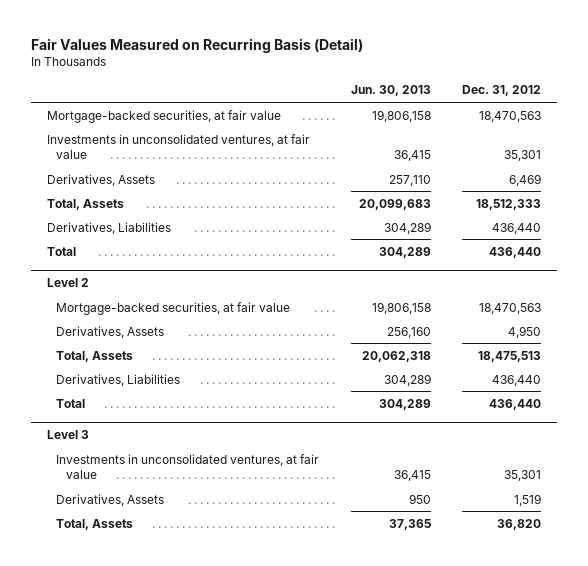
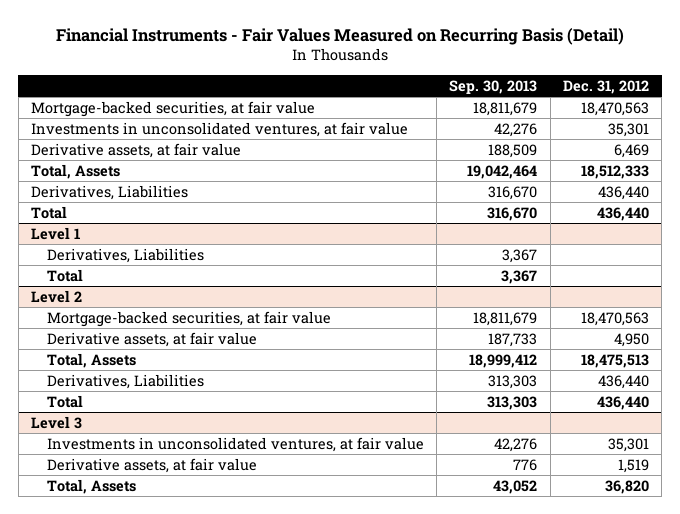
[30,37,363,53] Fair Values Measured on Recurring Basis (Detail) -> [55,27,624,45] Financial Instruments - Fair Values Measured on Recurring Basis (Detail)
[350,85,431,97] Jun. 30, 2013 -> none
none -> [449,79,538,94] Sep. 30, 2013
[46,173,155,186] Derivatives, Assets -> [30,142,241,158] Derivative assets, at fair value
none -> [30,226,80,240] Level 1
none -> [46,247,204,263] Derivatives, Liabilities
none -> [46,268,83,282] Total
[56,325,165,338] Derivatives, Assets -> [46,331,257,347] Derivative assets, at fair value
[56,493,165,506] Derivatives, Assets -> [46,457,257,473] Derivative assets, at fair value

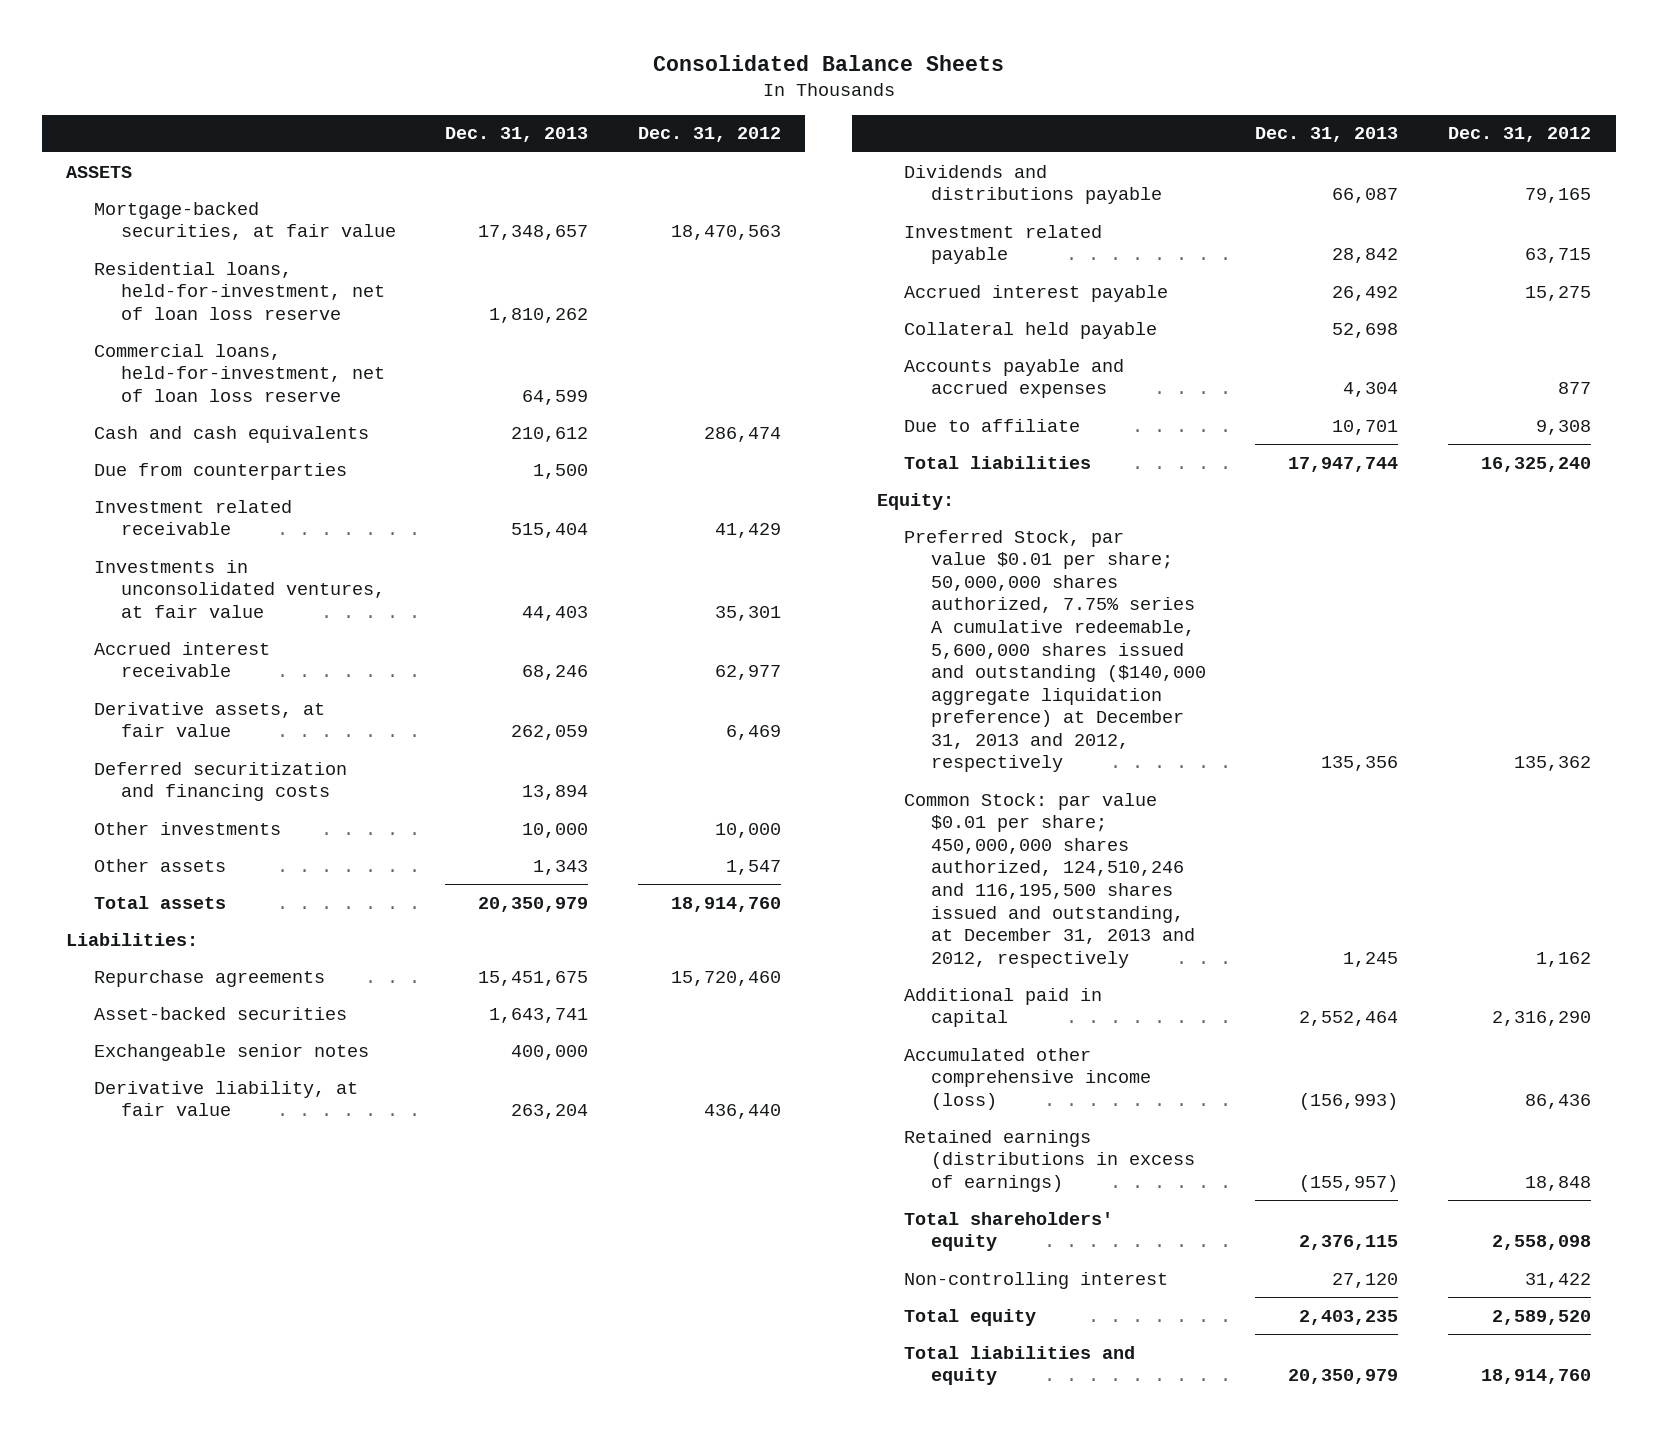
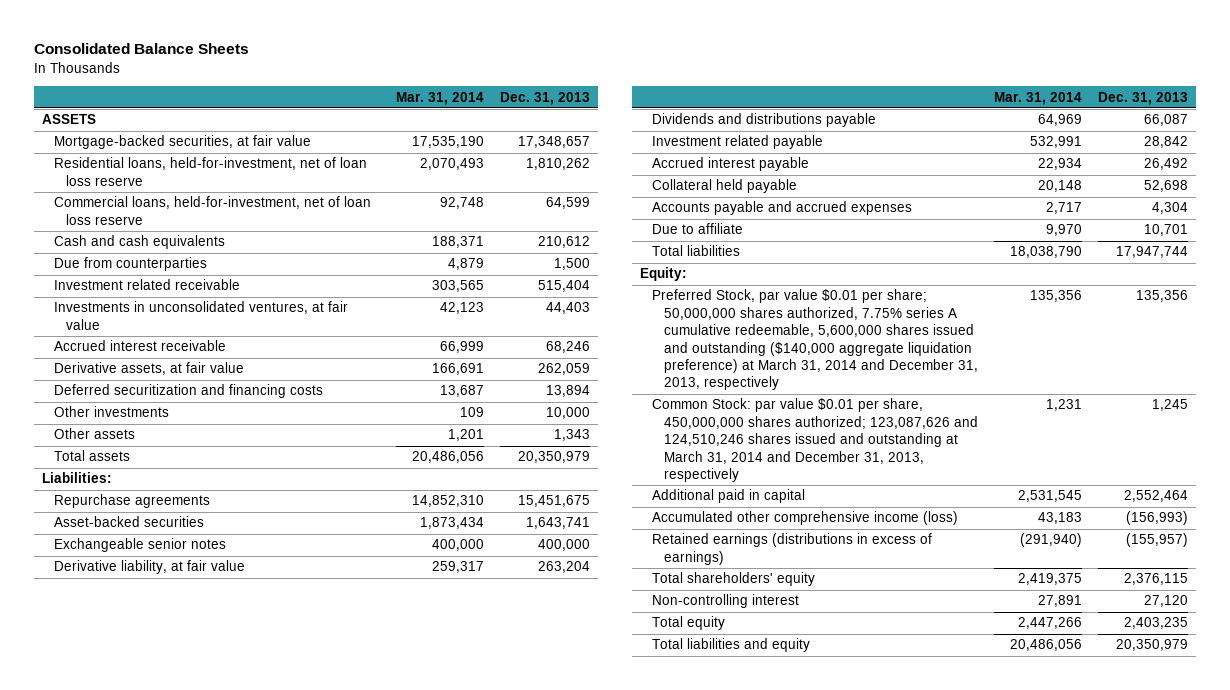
[637,127,781,143] Dec. 31, 2012 -> none
none -> [395,91,484,105] Mar. 31, 2014
[903,529,1207,773] Preferred Stock, par value $0.01 per share; 50,000,000 shares authorized, 7.75% series A cumulative redeemable, 5,600,000 shares issued and outstanding ($140,000 aggregate liquidation preference) at December 31, 2013 and 2012, respectively -> [651,289,978,391] Preferred Stock, par value $0.01 per share; 50,000,000 shares authorized, 7.75% series A cumulative redeemable, 5,600,000 shares issued and outstanding ($140,000 aggregate liquidation preference) at March 31, 2014 and December 31, 2013, respectively
[903,792,1196,968] Common Stock: par value $0.01 per share; 450,000,000 shares authorized, 124,510,246 and 116,195,500 shares issued and outstanding, at December 31, 2013 and 2012, respectively -> [651,398,978,483] Common Stock: par value $0.01 per share, 450,000,000 shares authorized; 123,087,626 and 124,510,246 shares issued and outstanding at March 31, 2014 and December 31, 2013, respectively

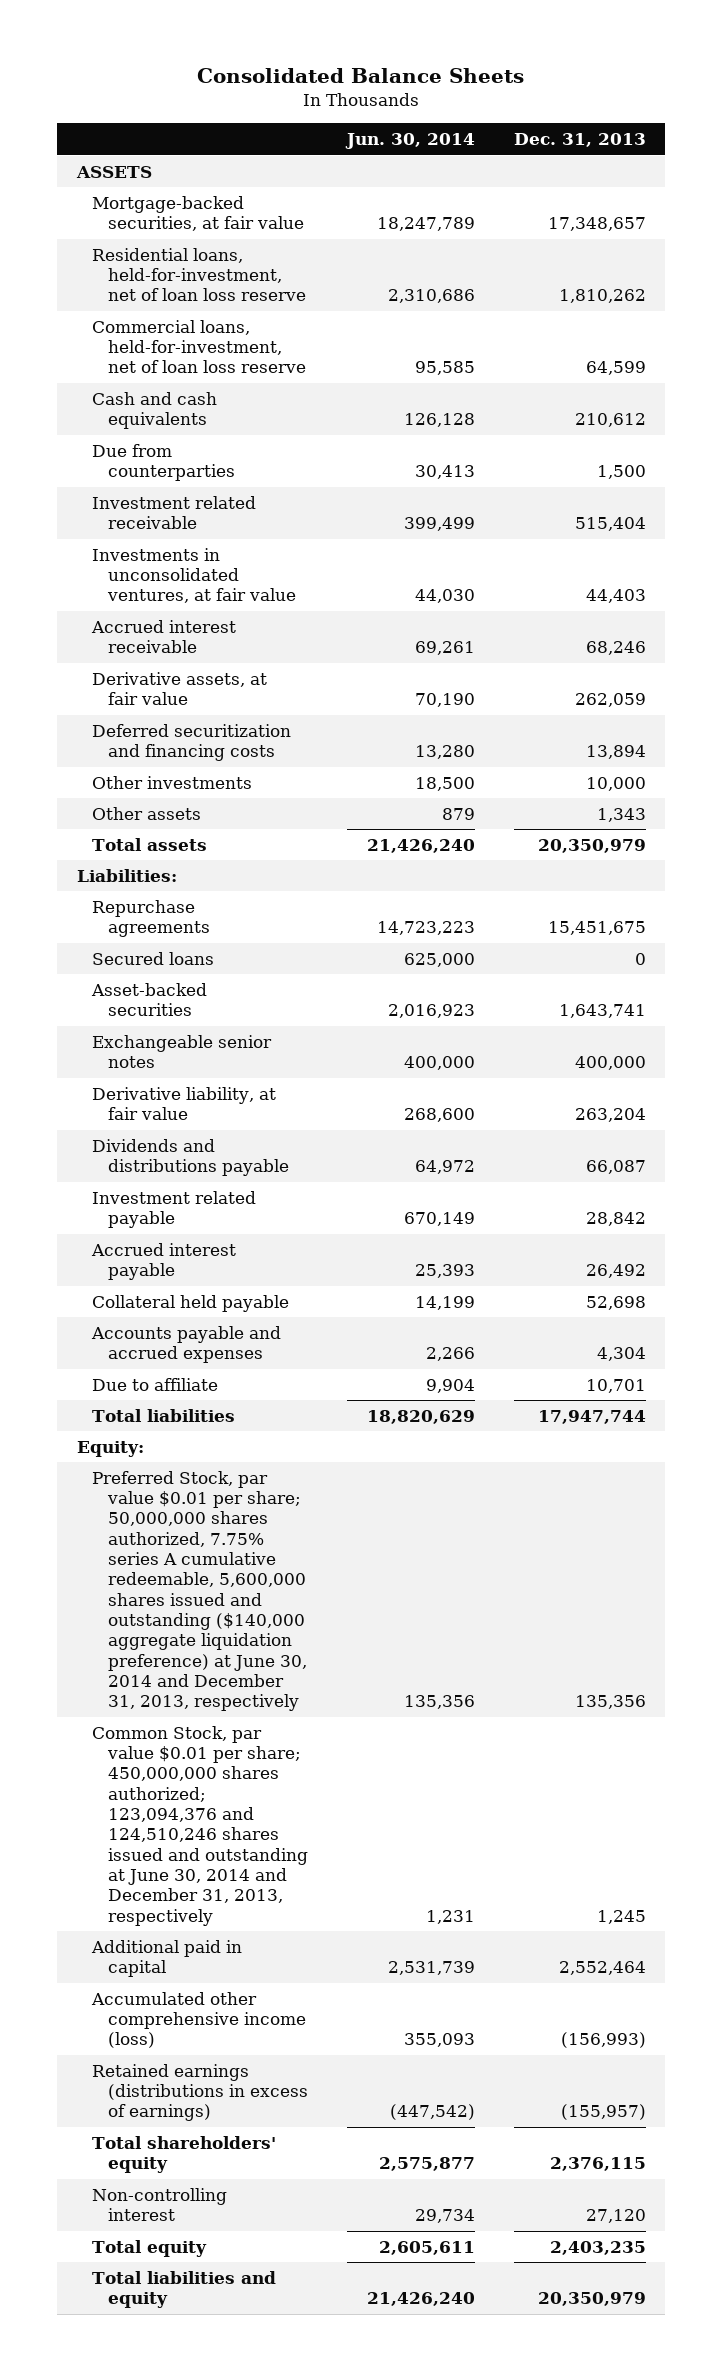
[395,91,484,105] Mar. 31, 2014 -> none
none -> [344,133,475,150] Jun. 30, 2014
none -> [92,951,215,965] Secured loans
[651,289,978,391] Preferred Stock, par value $0.01 per share; 50,000,000 shares authorized, 7.75% series A cumulative redeemable, 5,600,000 shares issued and outstanding ($140,000 aggregate liquidation preference) at March 31, 2014 and December 31, 2013, respectively -> [92,1470,307,1712] Preferred Stock, par value $0.01 per share; 50,000,000 shares authorized, 7.75% series A cumulative redeemable, 5,600,000 shares issued and outstanding ($140,000 aggregate liquidation preference) at June 30, 2014 and December 31, 2013, respectively
[651,398,978,483] Common Stock: par value $0.01 per share, 450,000,000 shares authorized; 123,087,626 and 124,510,246 shares issued and outstanding at March 31, 2014 and December 31, 2013, respectively -> [92,1725,308,1926] Common Stock, par value $0.01 per share; 450,000,000 shares authorized; 123,094,376 and 124,510,246 shares issued and outstanding at June 30, 2014 and December 31, 2013, respectively

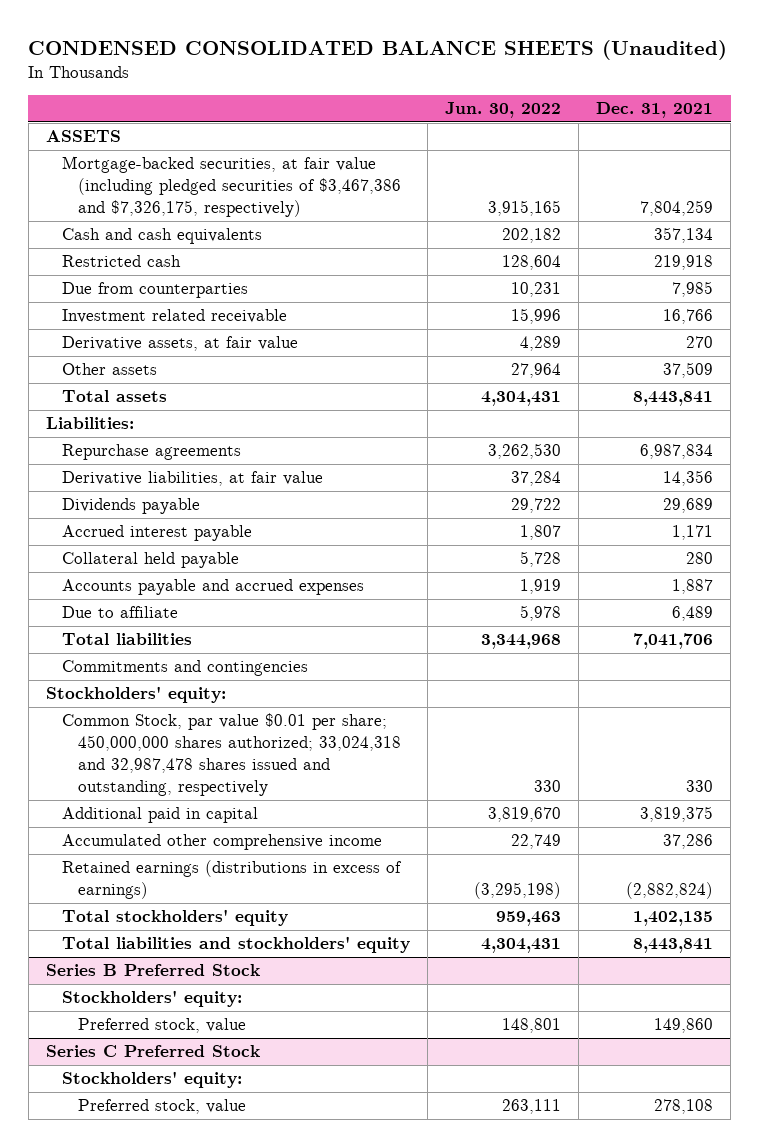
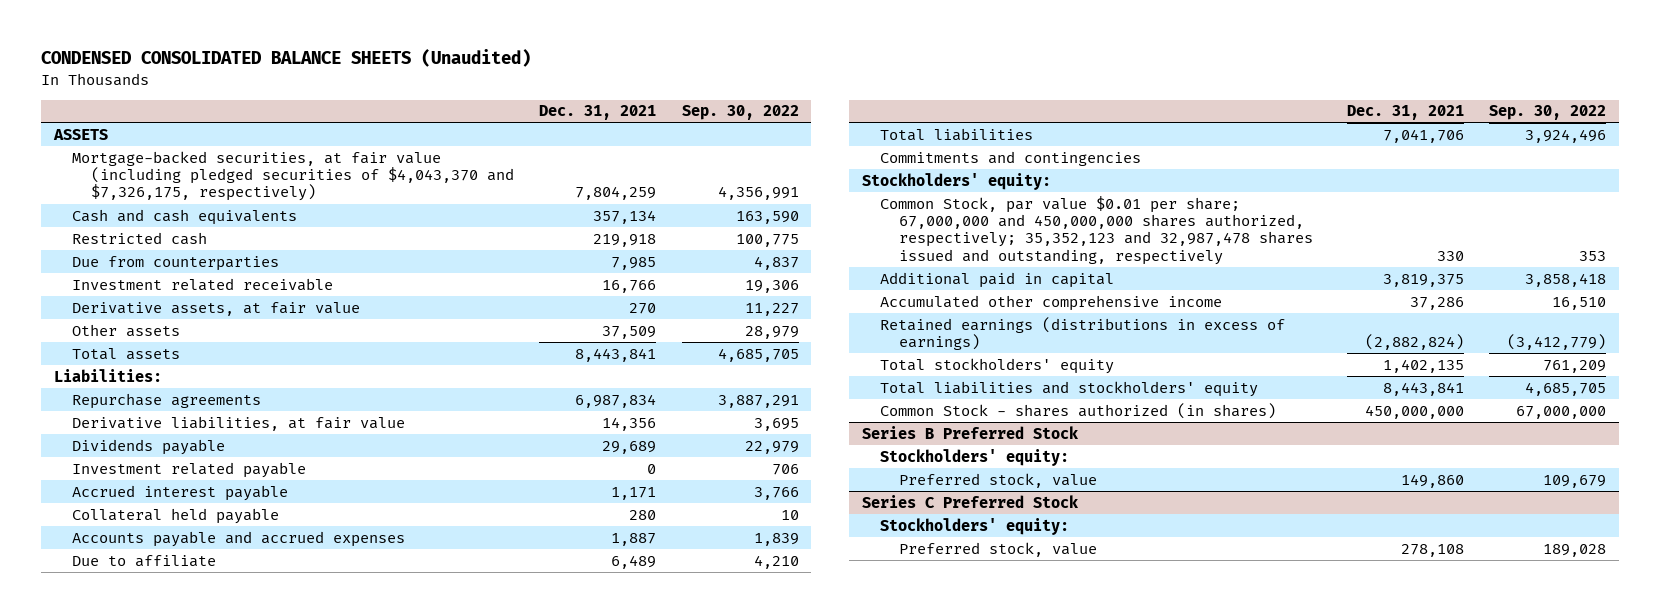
[444,102,561,119] Jun. 30, 2022 -> none
none -> [681,105,799,121] Sep. 30, 2022
[61,156,402,218] Mortgage-backed securities, at fair value (including pledged securities of $3,467,386 and $7,326,175, respectively) -> [72,150,515,202] Mortgage-backed securities, at fair value (including pledged securities of $4,043,370 and $7,326,175, respectively)
none -> [72,461,307,478] Investment related payable
[61,713,402,797] Common Stock, par value $0.01 per share; 450,000,000 shares authorized; 33,024,318 and 32,987,478 shares issued and outstanding, respectively -> [880,195,1313,265] Common Stock, par value $0.01 per share; 67,000,000 and 450,000,000 shares authorized, respectively; 35,352,123 and 32,987,478 shares issued and outstanding, respectively
none -> [880,402,1277,419] Common Stock - shares authorized (in shares)

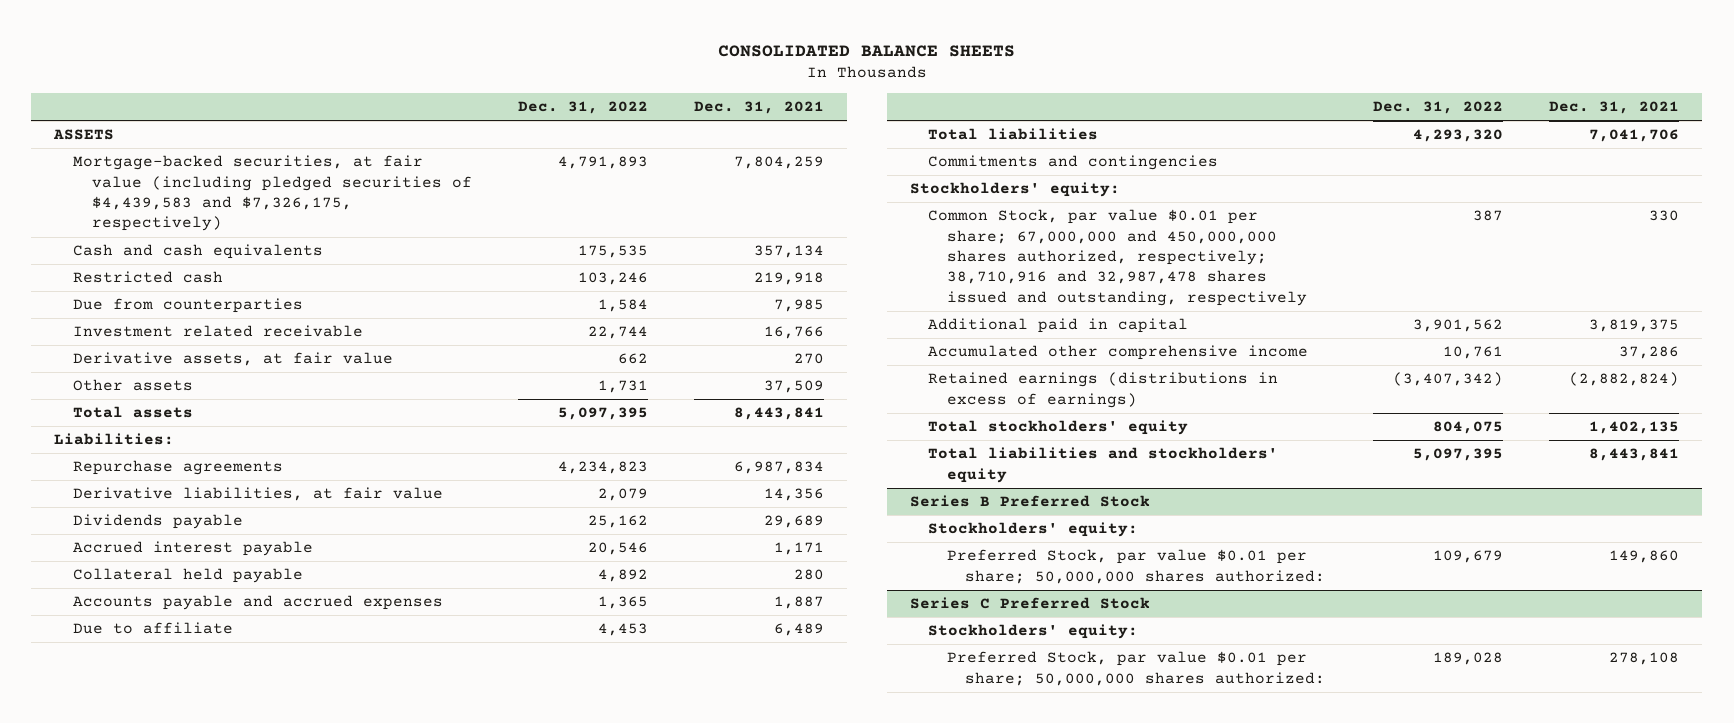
[41,49,532,68] CONDENSED CONSOLIDATED BALANCE SHEETS (Unaudited) -> [717,44,1015,57] CONSOLIDATED BALANCE SHEETS
[681,105,799,121] Sep. 30, 2022 -> none
none -> [517,101,648,115] Dec. 31, 2022
[72,150,515,202] Mortgage-backed securities, at fair value (including pledged securities of $4,043,370 and $7,326,175, respectively) -> [73,155,472,232] Mortgage-backed securities, at fair value (including pledged securities of $4,439,583 and $7,326,175, respectively)
[72,461,307,478] Investment related payable -> none
[880,195,1313,265] Common Stock, par value $0.01 per share; 67,000,000 and 450,000,000 shares authorized, respectively; 35,352,123 and 32,987,478 shares issued and outstanding, respectively -> [928,209,1307,306] Common Stock, par value $0.01 per share; 67,000,000 and 450,000,000 shares authorized, respectively; 38,710,916 and 32,987,478 shares issued and outstanding, respectively
[880,402,1277,419] Common Stock - shares authorized (in shares) -> none
[898,472,1097,488] Preferred stock, value -> [946,549,1326,584] Preferred Stock, par value $0.01 per share; 50,000,000 shares authorized:
[898,541,1097,557] Preferred stock, value -> [946,651,1326,686] Preferred Stock, par value $0.01 per share; 50,000,000 shares authorized:

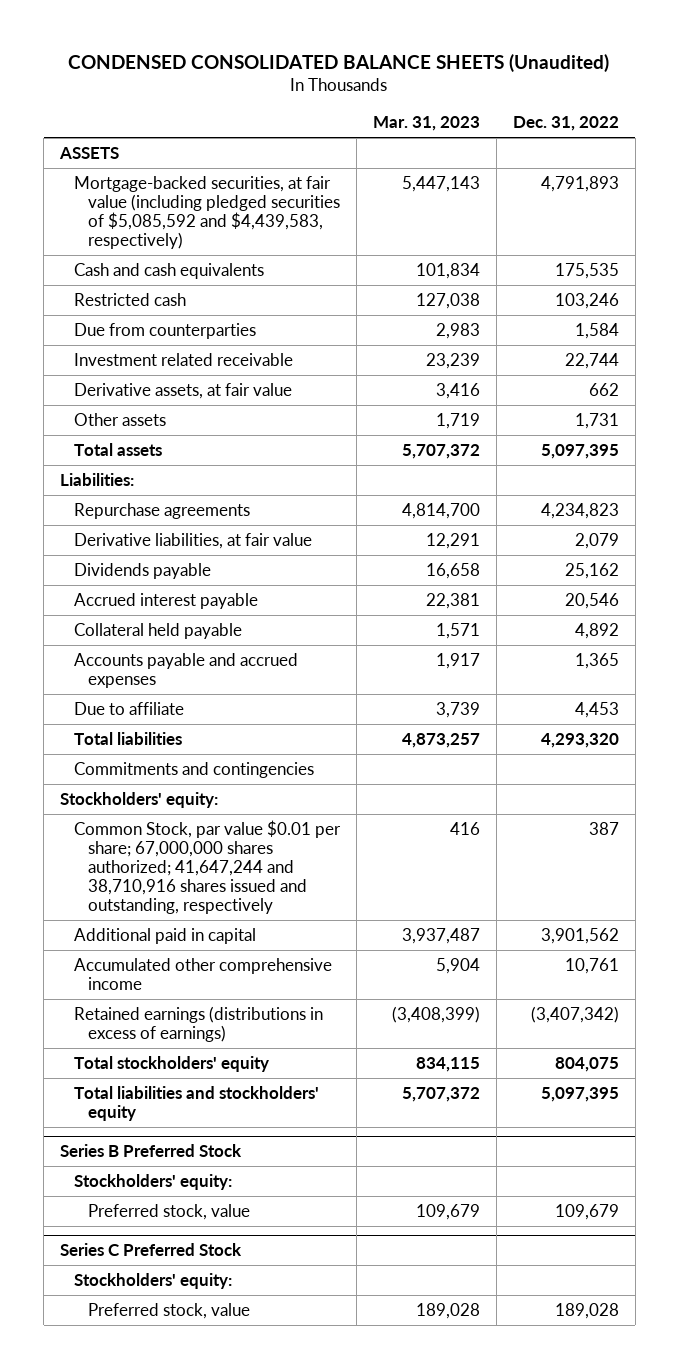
[717,44,1015,57] CONSOLIDATED BALANCE SHEETS -> [68,54,610,73] CONDENSED CONSOLIDATED BALANCE SHEETS (Unaudited)
[694,101,825,115] Dec. 31, 2021 -> none
none -> [373,116,481,132] Mar. 31, 2023
[73,155,472,232] Mortgage-backed securities, at fair value (including pledged securities of $4,439,583 and $7,326,175, respectively) -> [74,175,341,249] Mortgage-backed securities, at fair value (including pledged securities of $5,085,592 and $4,439,583, respectively)
[928,209,1307,306] Common Stock, par value $0.01 per share; 67,000,000 and 450,000,000 shares authorized, respectively; 38,710,916 and 32,987,478 shares issued and outstanding, respectively -> [74,819,342,915] Common Stock, par value $0.01 per share; 67,000,000 shares authorized; 41,647,244 and 38,710,916 shares issued and outstanding, respectively
[946,549,1326,584] Preferred Stock, par value $0.01 per share; 50,000,000 shares authorized: -> [88,1203,251,1220] Preferred stock, value
[946,651,1326,686] Preferred Stock, par value $0.01 per share; 50,000,000 shares authorized: -> [88,1302,251,1319] Preferred stock, value

